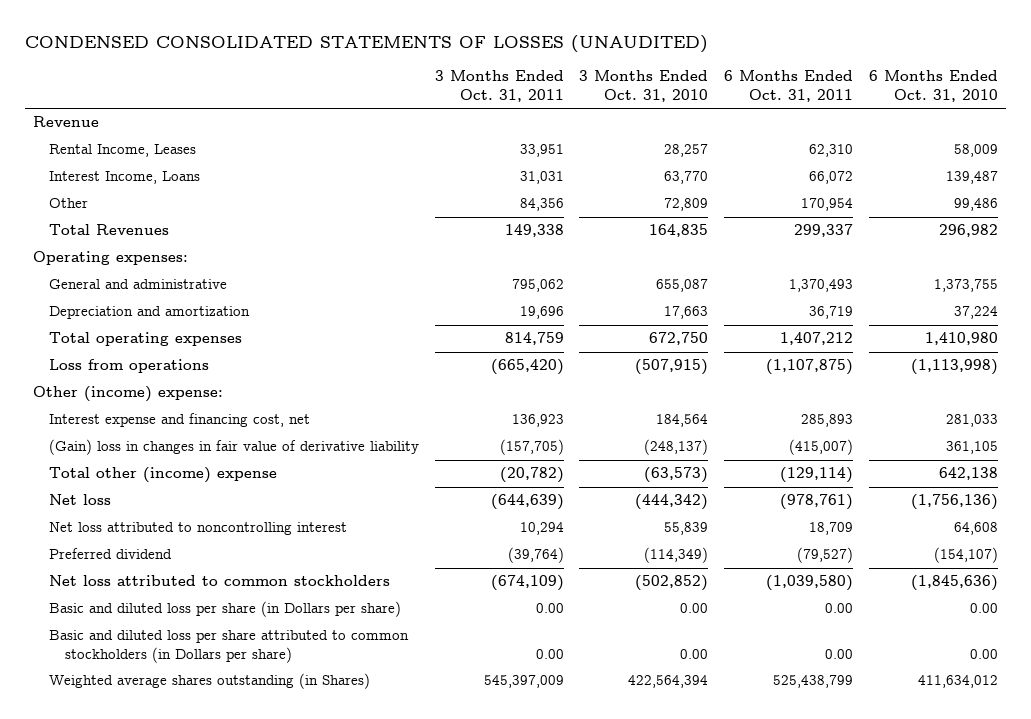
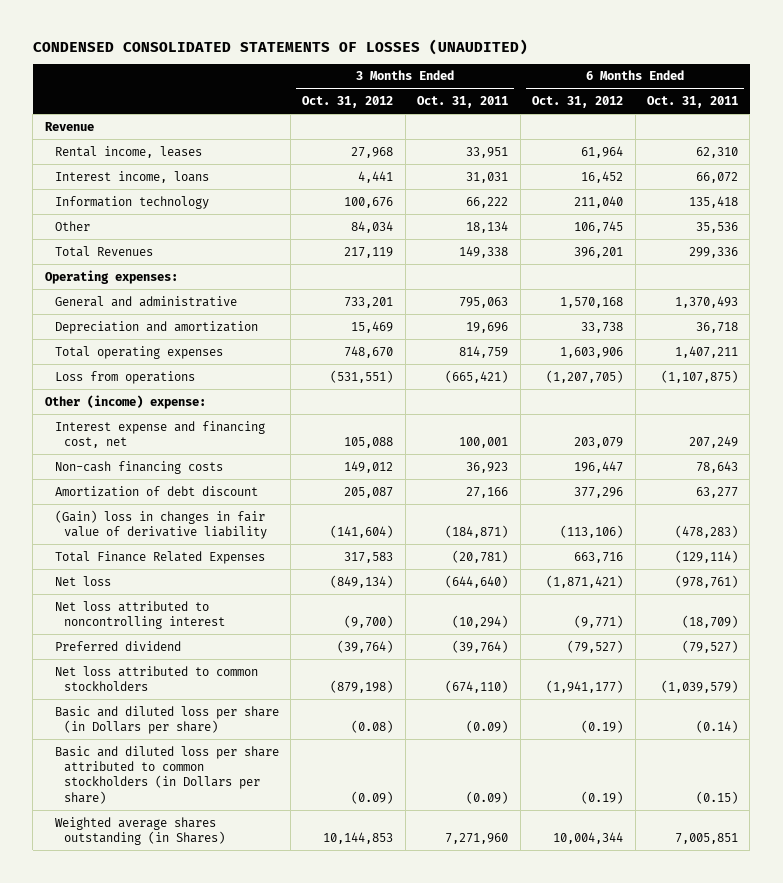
[579,70,709,102] 3 Months Ended Oct. 31, 2010 -> none
[869,70,999,102] 6 Months Ended Oct. 31, 2010 -> none
none -> [302,96,394,109] Oct. 31, 2012
none -> [532,96,624,109] Oct. 31, 2012
[48,144,196,158] Rental Income, Leases -> [54,145,202,158] Rental income, leases
[48,171,200,185] Interest Income, Loans -> [54,170,209,183] Interest income, loans
none -> [54,195,209,209] Information technology
[519,198,564,212] 84,356 -> [466,220,509,233] 18,134
[801,198,854,212] 170,954 -> [695,221,738,233] 35,536
[794,224,854,238] 299,337 -> [688,246,738,258] 299,336
[511,279,564,293] 795,062 -> [459,296,509,308] 795,063
[809,306,854,320] 36,719 -> [695,321,738,333] 36,718
[780,332,854,346] 1,407,212 -> [674,345,738,358] 1,407,211
[490,359,564,376] (665,420) -> [445,369,509,383] (665,421)
[48,467,277,484] Total other (income) expense -> none
[511,414,564,428] 136,923 -> [459,437,509,449] 100,001
[801,414,854,428] 285,893 -> [688,436,738,449] 207,249
none -> [54,460,223,474] Non-cash financing costs
none -> [54,485,258,497] Amortization of debt discount
[499,439,564,456] (157,705) -> [445,525,509,539] (184,871)
[789,439,854,456] (415,007) -> [674,525,738,539] (478,283)
none -> [54,550,265,564] Total Finance Related Expenses
[490,494,564,511] (644,639) -> [445,574,509,588] (644,640)
[519,522,564,536] 10,294 -> [452,615,509,629] (10,294)
[809,522,854,536] 18,709 -> [681,615,738,629] (18,709)
[490,575,564,592] (674,109) -> [445,680,509,694] (674,110)
[766,575,854,592] (1,039,580) -> [660,680,738,694] (1,039,579)
[535,603,564,614] 0.00 -> [466,720,509,734] (0.09)
[825,603,854,614] 0.00 -> [695,720,738,734] (0.14)
[535,649,564,660] 0.00 -> [466,790,509,804] (0.09)
[825,649,854,660] 0.00 -> [695,790,738,804] (0.15)
[483,675,564,689] 545,397,009 -> [445,833,509,845] 7,271,960
[773,675,854,689] 525,438,799 -> [674,833,738,845] 7,005,851

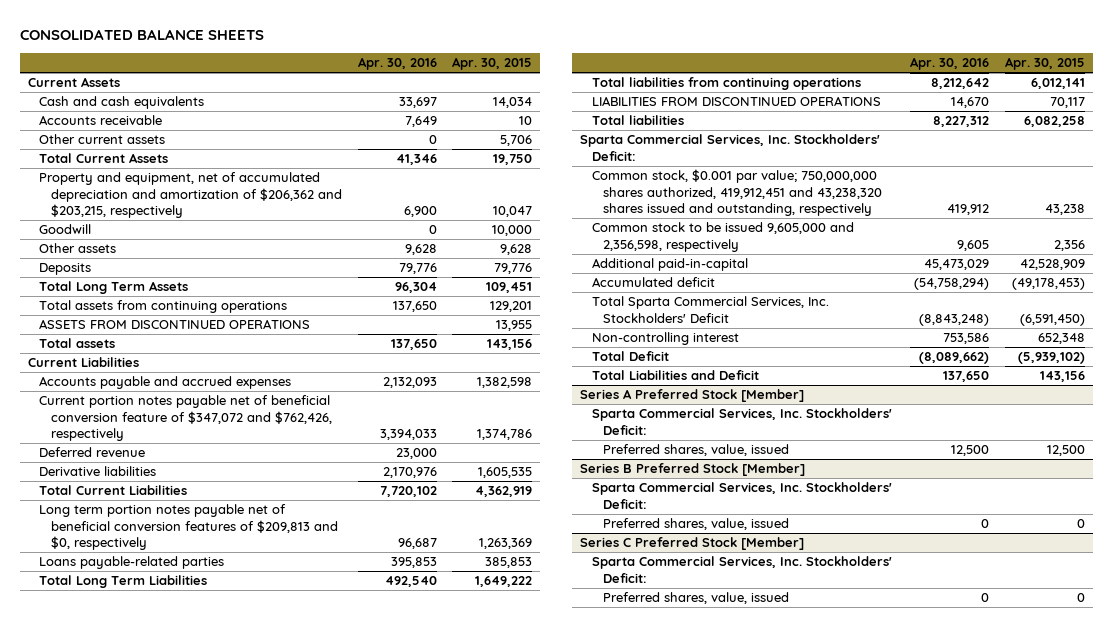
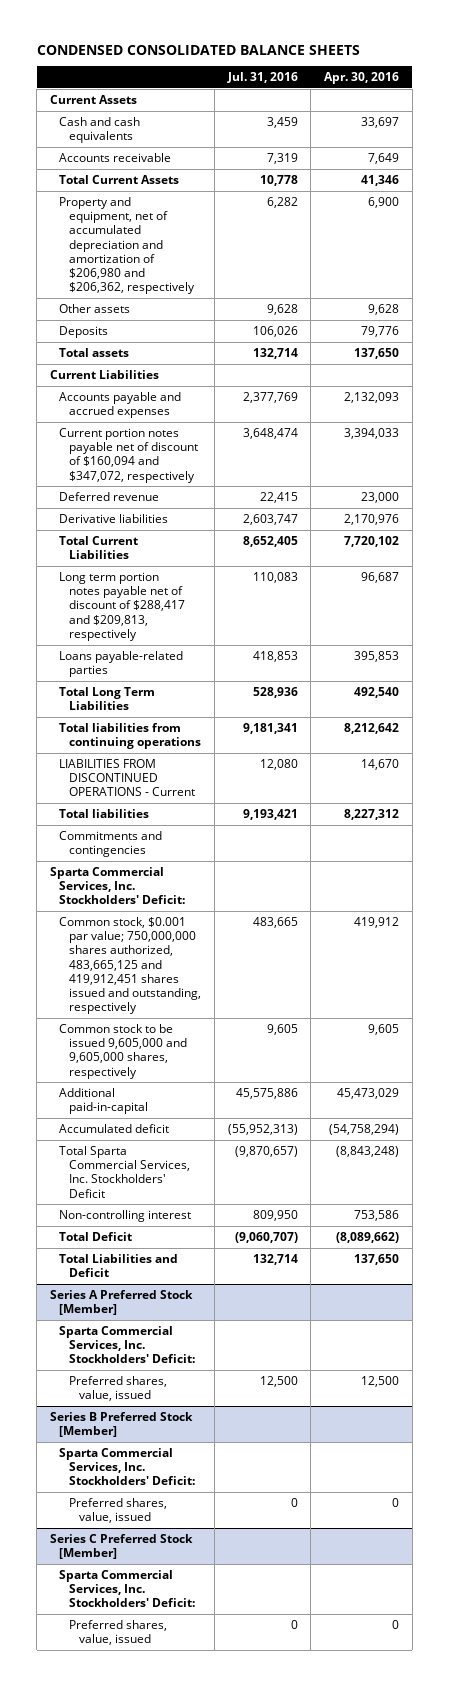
[19,29,264,41] CONSOLIDATED BALANCE SHEETS -> [36,44,360,55] CONDENSED CONSOLIDATED BALANCE SHEETS
[452,57,533,71] Apr. 30, 2015 -> none
none -> [226,72,298,84] Jul. 31, 2016
[39,134,166,145] Other current assets -> none
[39,224,92,235] Goodwill -> none
[39,172,342,218] Property and equipment, net of accumulated depreciation and amortization of $206,362 and $203,215, respectively -> [59,196,196,295] Property and equipment, net of accumulated depreciation and amortization of $206,980 and $206,362, respectively
[39,281,189,295] Total Long Term Assets -> none
[39,300,288,314] Total assets from continuing operations -> none
[39,319,311,330] ASSETS FROM DISCONTINUED OPERATIONS -> none
[39,395,332,441] Current portion notes payable net of beneficial conversion feature of $347,072 and $762,426, respectively -> [59,427,199,483] Current portion notes payable net of discount of $160,094 and $347,072, respectively
[39,504,338,550] Long term portion notes payable net of beneficial conversion features of $209,813 and $0, respectively -> [59,571,186,641] Long term portion notes payable net of discount of $288,417 and $209,813, respectively
[591,96,881,107] LIABILITIES FROM DISCONTINUED OPERATIONS -> [59,758,196,797] LIABILITIES FROM DISCONTINUED OPERATIONS - Current
none -> [59,830,163,858] Commitments and contingencies
[591,169,883,216] Common stock, $0.001 par value; 750,000,000 shares authorized, 419,912,451 and 43,238,320 shares issued and outstanding, respectively -> [59,916,202,1015] Common stock, $0.001 par value; 750,000,000 shares authorized, 483,665,125 and 419,912,451 shares issued and outstanding, respectively
[591,222,854,252] Common stock to be issued 9,605,000 and 2,356,598, respectively -> [59,1023,188,1079] Common stock to be issued 9,605,000 and 9,605,000 shares, respectively

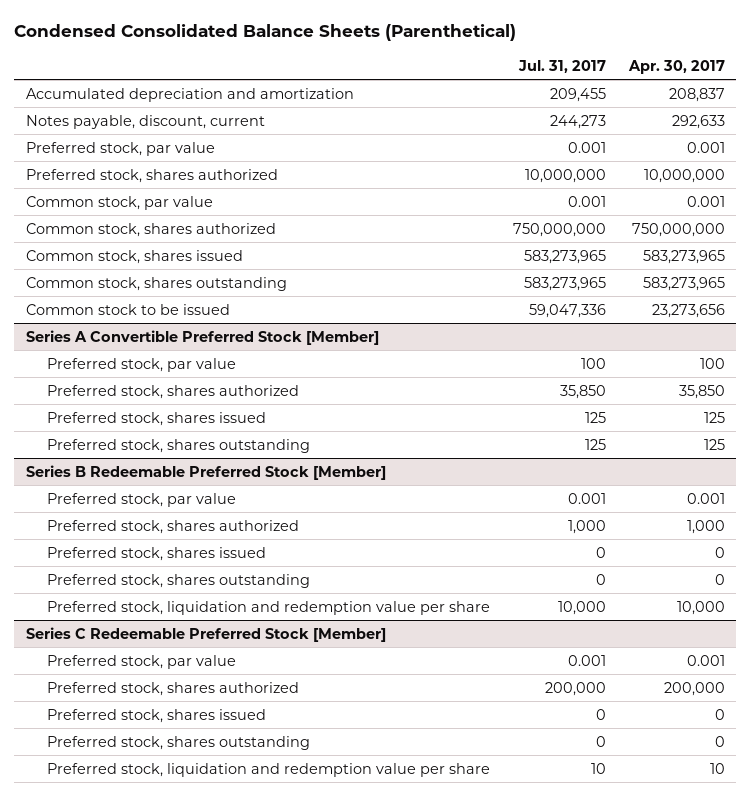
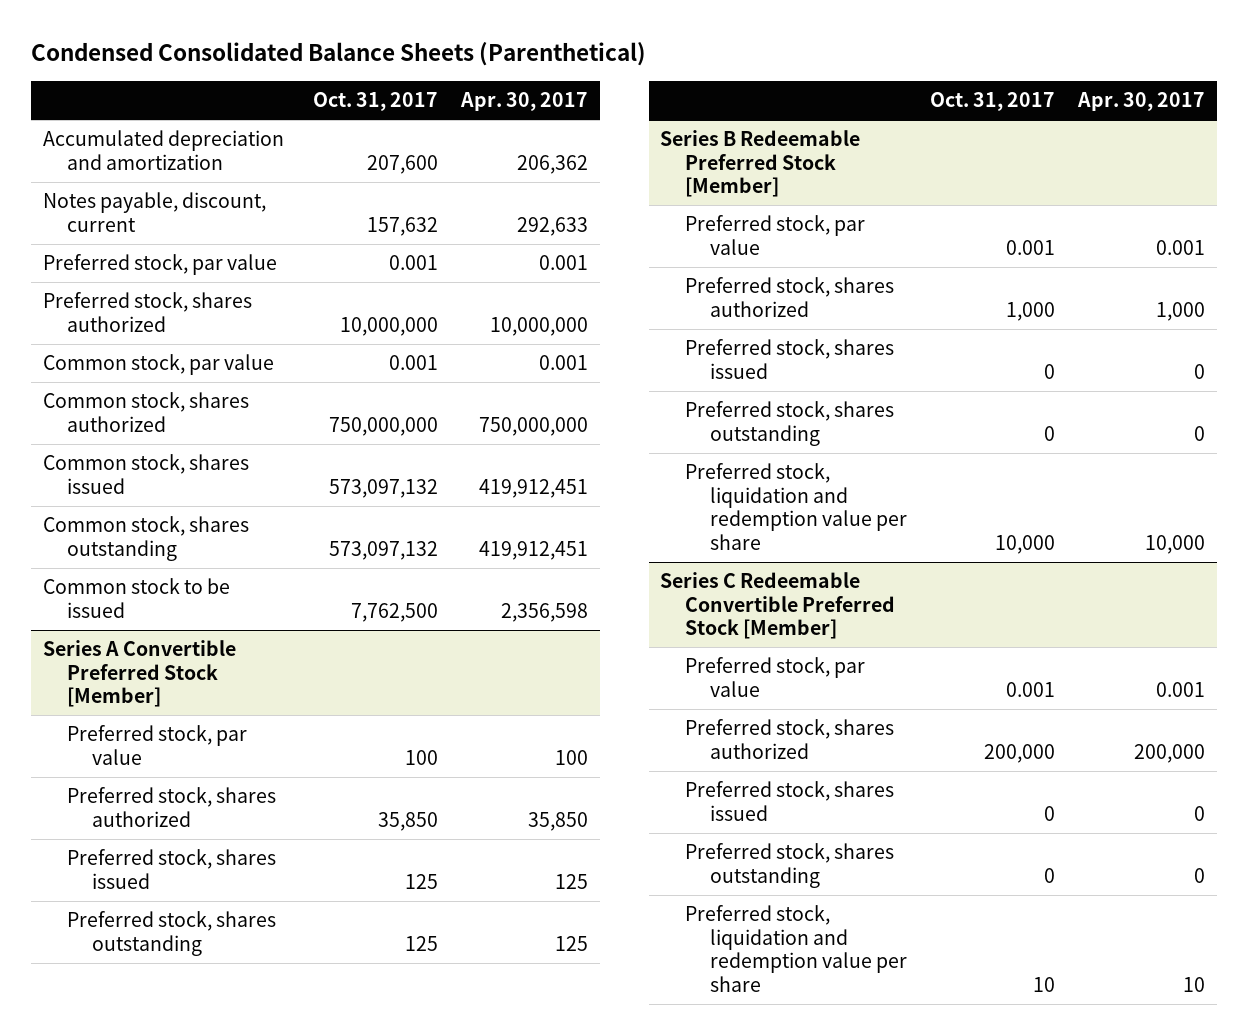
[518,59,607,73] Jul. 31, 2017 -> none
none -> [312,92,438,112] Oct. 31, 2017
[668,87,725,102] 208,837 -> [516,154,588,174] 206,362
[642,249,725,264] 583,273,965 -> [478,478,588,498] 419,912,451
[642,276,725,291] 583,273,965 -> [478,540,588,560] 419,912,451
[651,303,725,318] 23,273,656 -> [500,602,588,622] 2,356,598
[25,626,386,642] Series C Redeemable Preferred Stock [Member] -> [660,572,895,640] Series C Redeemable Convertible Preferred Stock [Member]

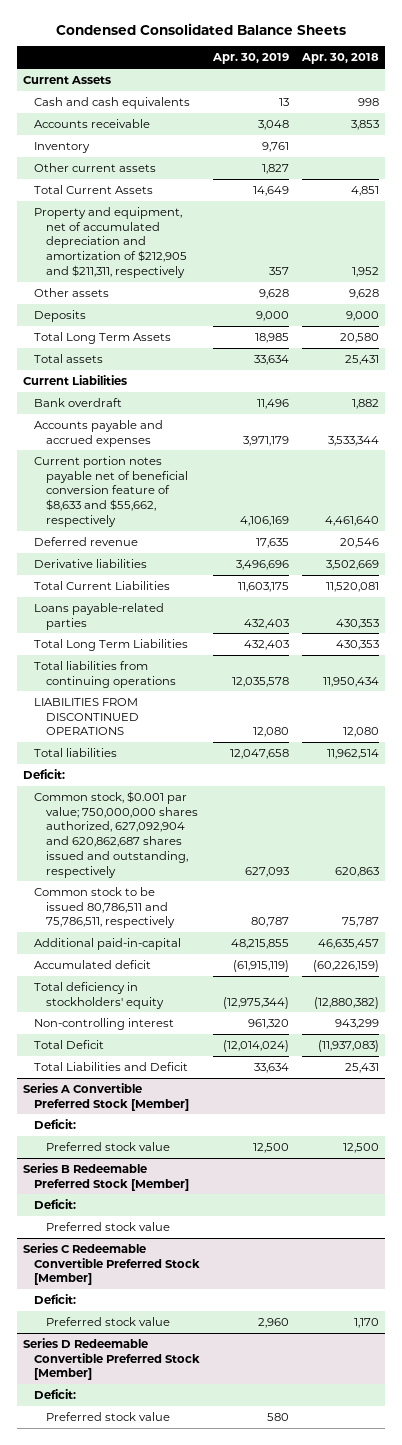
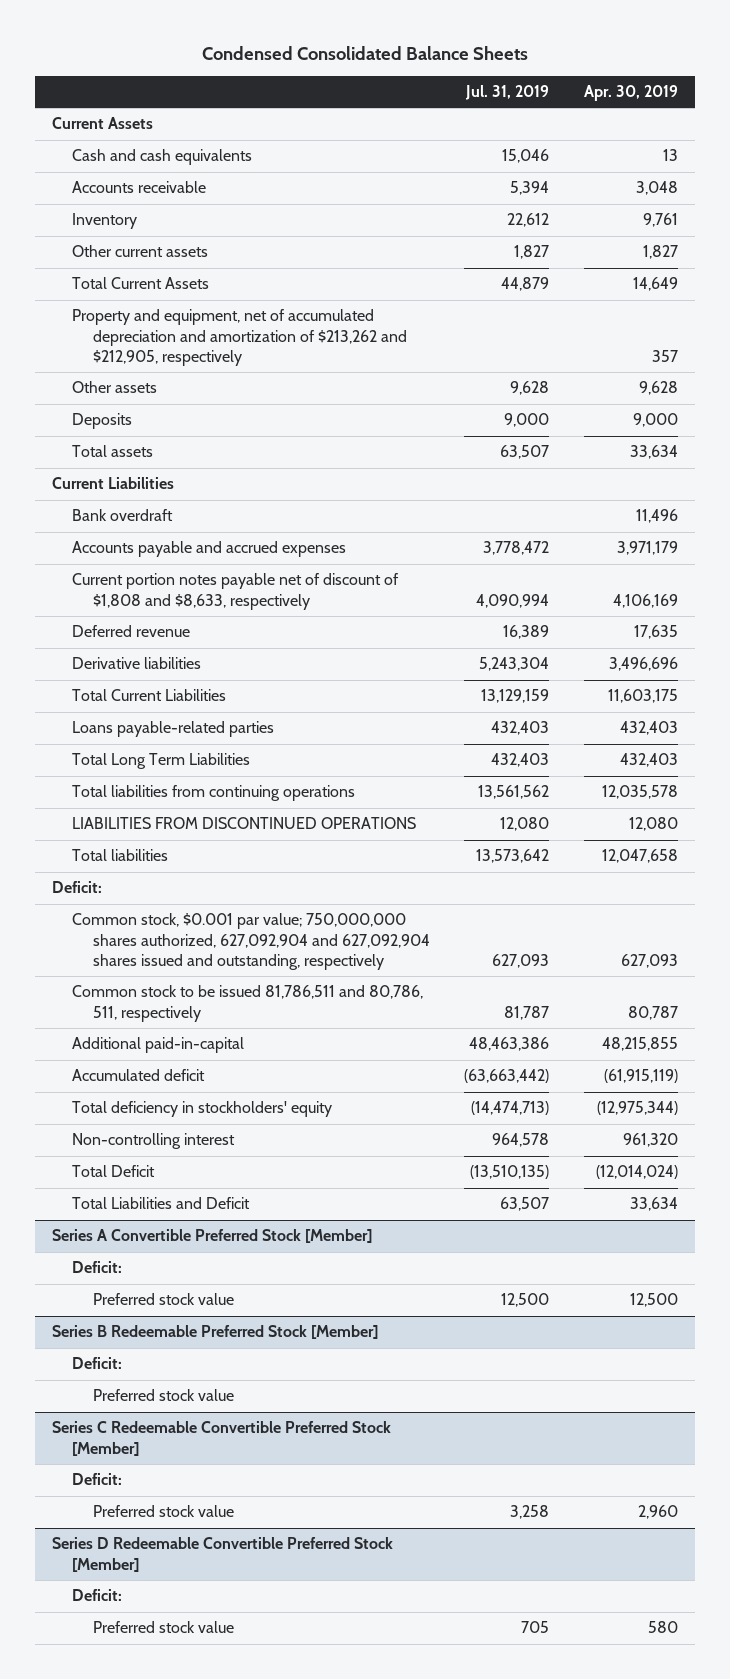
[300,53,379,65] Apr. 30, 2018 -> none
none -> [465,85,550,101] Jul. 31, 2019
[34,206,187,278] Property and equipment, net of accumulated depreciation and amortization of $212,905 and $211,311, respectively -> [72,309,407,366] Property and equipment, net of accumulated depreciation and amortization of $213,262 and $212,905, respectively
[34,331,172,344] Total Long Term Assets -> none
[34,455,188,527] Current portion notes payable net of beneficial conversion feature of $8,633 and $55,662, respectively -> [72,573,400,610] Current portion notes payable net of discount of $1,808 and $8,633, respectively
[34,790,198,878] Common stock, $0.001 par value; 750,000,000 shares authorized, 627,092,904 and 620,862,687 shares issued and outstanding, respectively -> [72,913,430,970] Common stock, $0.001 par value; 750,000,000 shares authorized, 627,092,904 and 627,092,904 shares issued and outstanding, respectively
[34,886,175,929] Common stock to be issued 80,786,511 and 75,786,511, respectively -> [72,985,424,1022] Common stock to be issued 81,786,511 and 80,786, 511, respectively

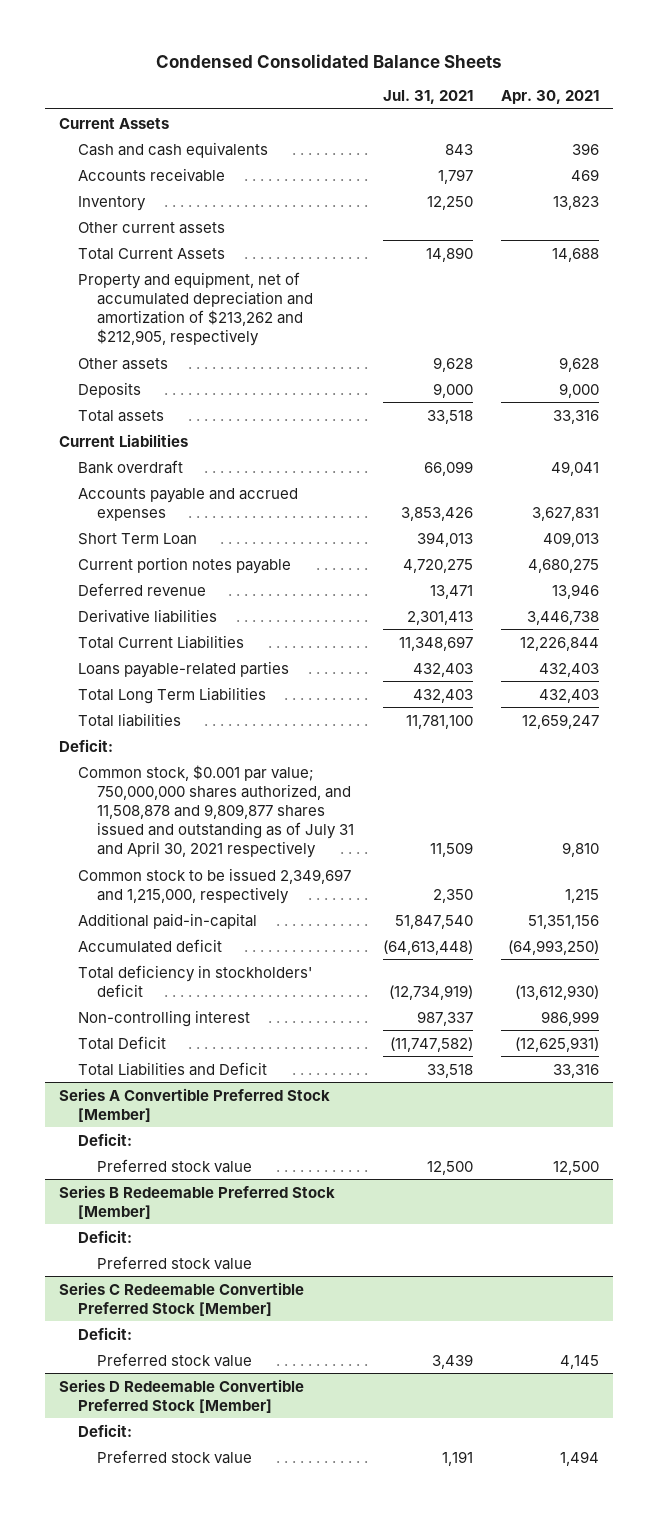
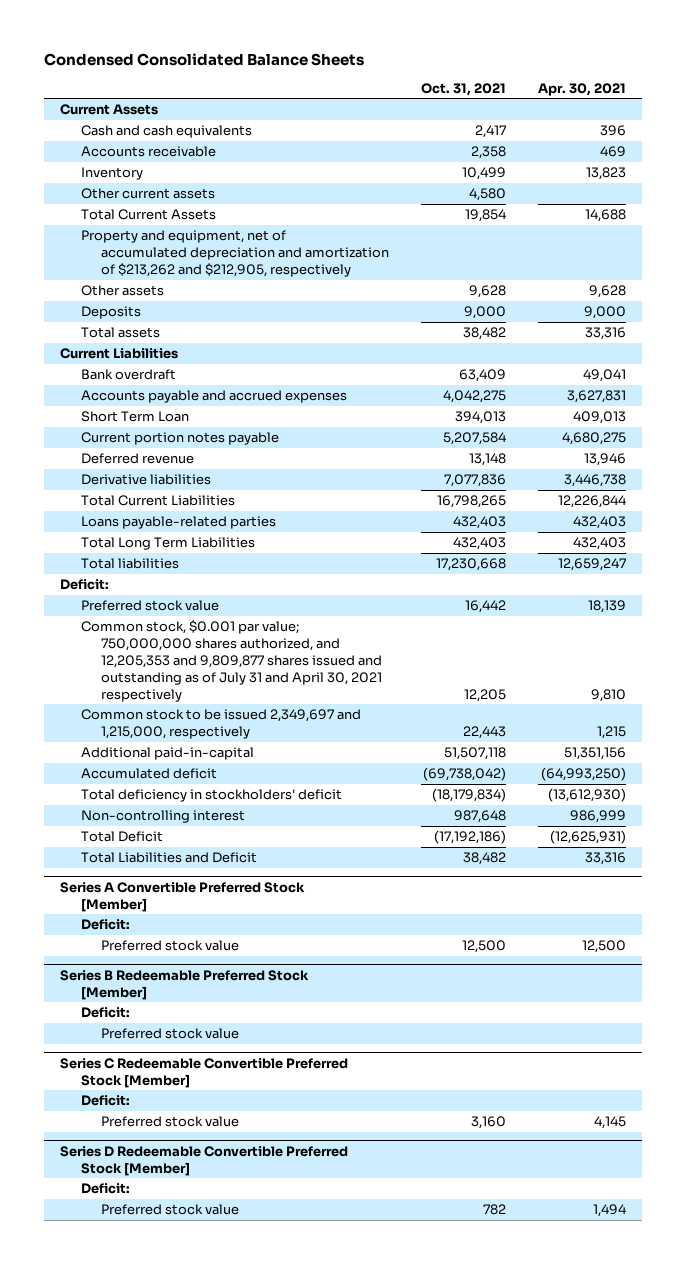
[382,90,473,105] Jul. 31, 2021 -> none
none -> [421,82,507,96] Oct. 31, 2021
none -> [80,600,219,612] Preferred stock value
[77,764,355,859] Common stock, $0.001 par value; 750,000,000 shares authorized, and 11,508,878 and 9,809,877 shares issued and outstanding as of July 31 and April 30, 2021 respectively -> [80,620,383,702] Common stock, $0.001 par value; 750,000,000 shares authorized, and 12,205,353 and 9,809,877 shares issued and outstanding as of July 31 and April 30, 2021 respectively

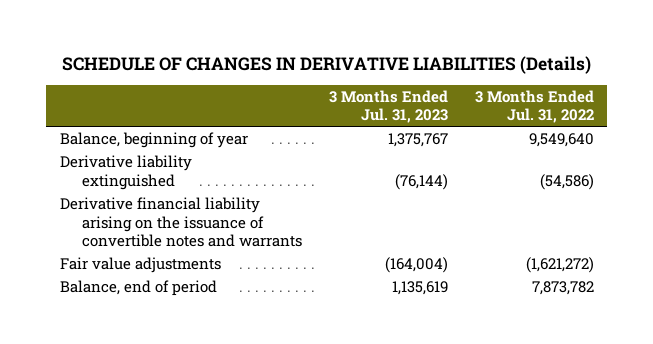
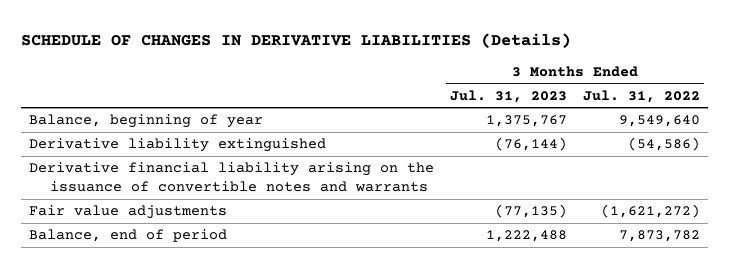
[384,256,448,273] (164,004) -> [495,204,568,219] (77,135)
[391,280,448,295] 1,135,619 -> [486,230,568,243] 1,222,488

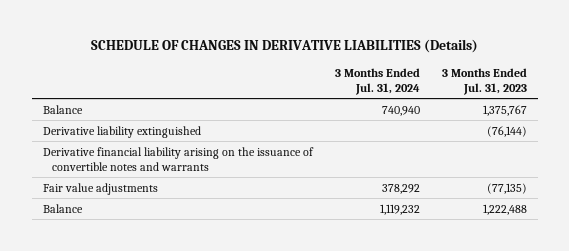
[583,89,701,103] Jul. 31, 2022 -> none
none -> [334,67,420,95] 3 Months Ended Jul. 31, 2024
[29,114,264,129] Balance, beginning of year -> [42,104,83,114] Balance
[29,229,228,243] Balance, end of period -> [42,203,83,213] Balance

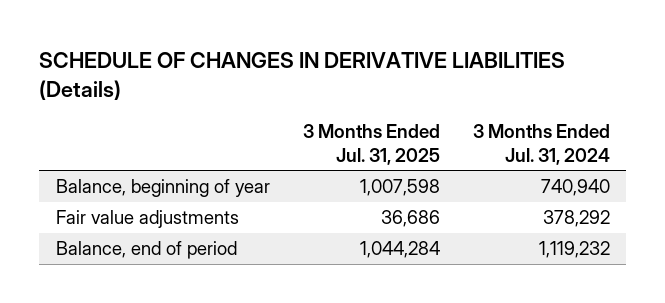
[441,67,527,95] 3 Months Ended Jul. 31, 2023 -> none
none -> [302,124,440,165] 3 Months Ended Jul. 31, 2025
[42,125,201,138] Derivative liability extinguished -> none
[42,146,314,171] Derivative financial liability arising on the issuance of convertible notes and warrants -> none
[42,104,83,114] Balance -> [55,179,270,198] Balance, beginning of year
[42,203,83,213] Balance -> [55,241,237,260] Balance, end of period

